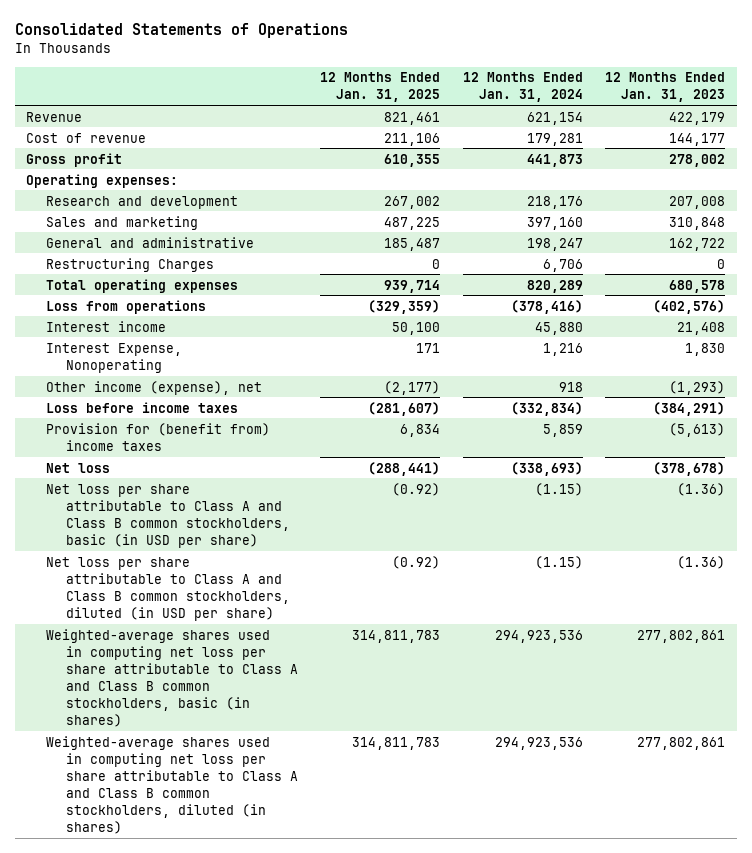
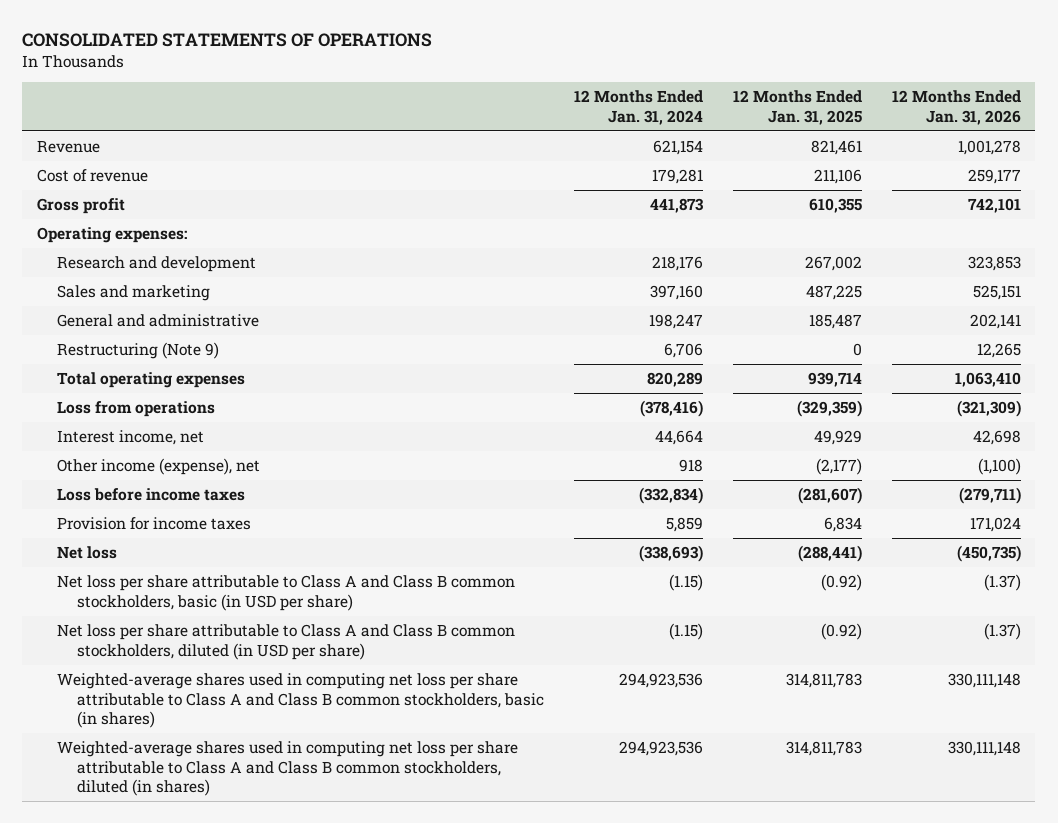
[14,23,348,39] Consolidated Statements of Operations -> [22,32,433,47] CONSOLIDATED STATEMENTS OF OPERATIONS
[605,72,726,103] 12 Months Ended Jan. 31, 2023 -> none
none -> [891,90,1021,125] 12 Months Ended Jan. 31, 2026
[45,257,214,272] Restructuring Charges -> [57,342,220,360] Restructuring (Note 9)
[45,342,182,373] Interest Expense, Nonoperating -> none
[45,320,166,332] Interest income -> [57,430,205,446] Interest income, net
[392,321,441,335] 50,100 -> [813,430,862,446] 49,929
[534,321,583,335] 45,880 -> [655,430,704,446] 44,664
[45,422,270,451] Provision for (benefit from) income taxes -> [57,517,252,531] Provision for income taxes

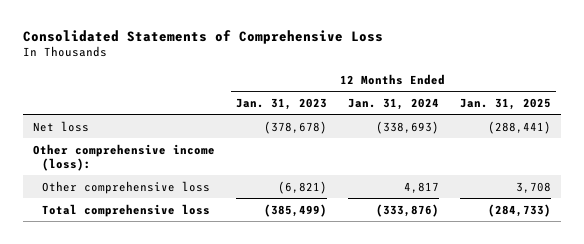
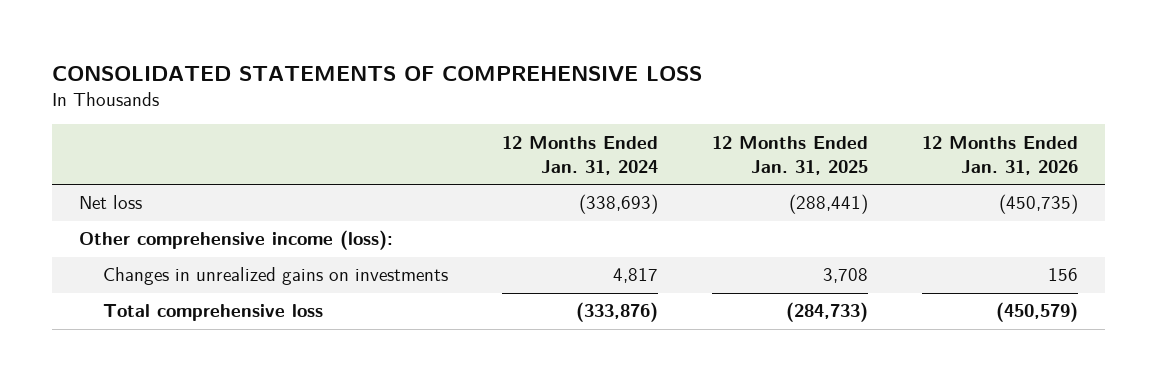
[22,29,383,44] Consolidated Statements of Comprehensive Loss -> [52,65,703,82] CONSOLIDATED STATEMENTS OF COMPREHENSIVE LOSS
[235,97,327,110] Jan. 31, 2023 -> none
none -> [922,135,1079,175] 12 Months Ended Jan. 31, 2026
[42,180,211,194] Other comprehensive loss -> [102,267,448,286] Changes in unrealized gains on investments

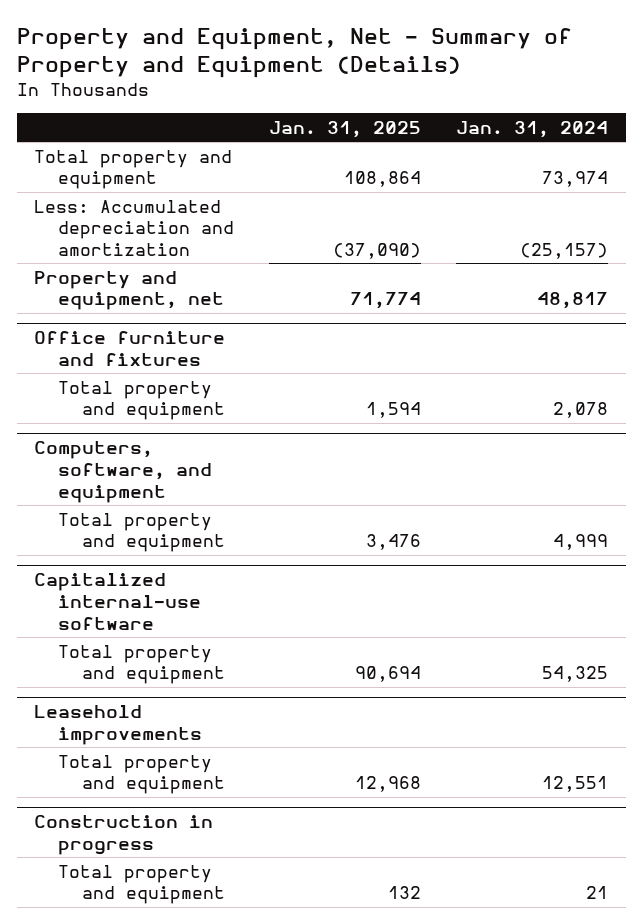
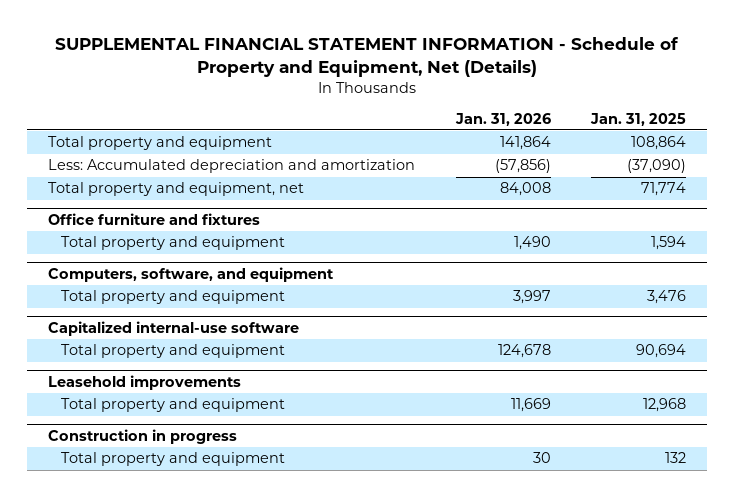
[16,28,572,78] Property and Equipment, Net - Summary of Property and Equipment (Details) -> [55,37,680,77] SUPPLEMENTAL FINANCIAL STATEMENT INFORMATION - Schedule of Property and Equipment, Net (Details)
[456,121,609,139] Jan. 31, 2024 -> none
none -> [454,112,551,126] Jan. 31, 2026
[34,270,225,311] Property and equipment, net -> [47,182,304,197] Total property and equipment, net

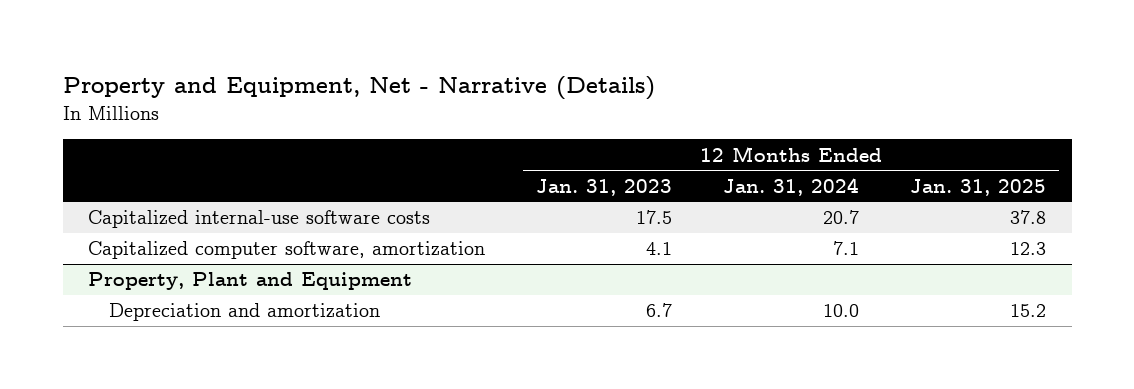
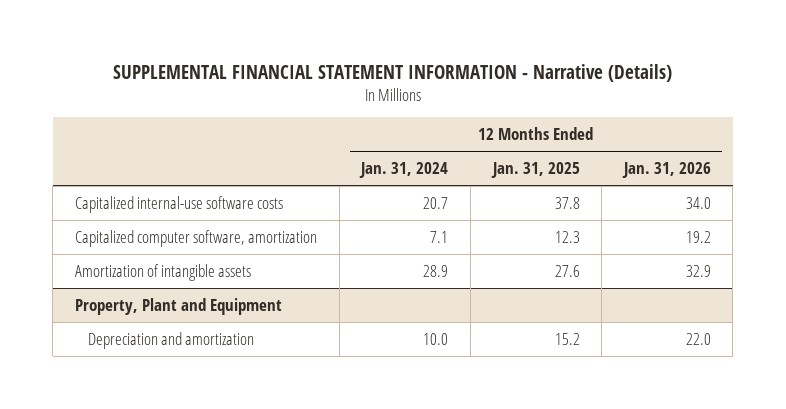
[62,76,655,101] Property and Equipment, Net - Narrative (Details) -> [112,63,672,82] SUPPLEMENTAL FINANCIAL STATEMENT INFORMATION - Narrative (Details)
[536,178,673,196] Jan. 31, 2023 -> none
none -> [621,161,711,178] Jan. 31, 2026
none -> [75,263,252,281] Amortization of intangible assets

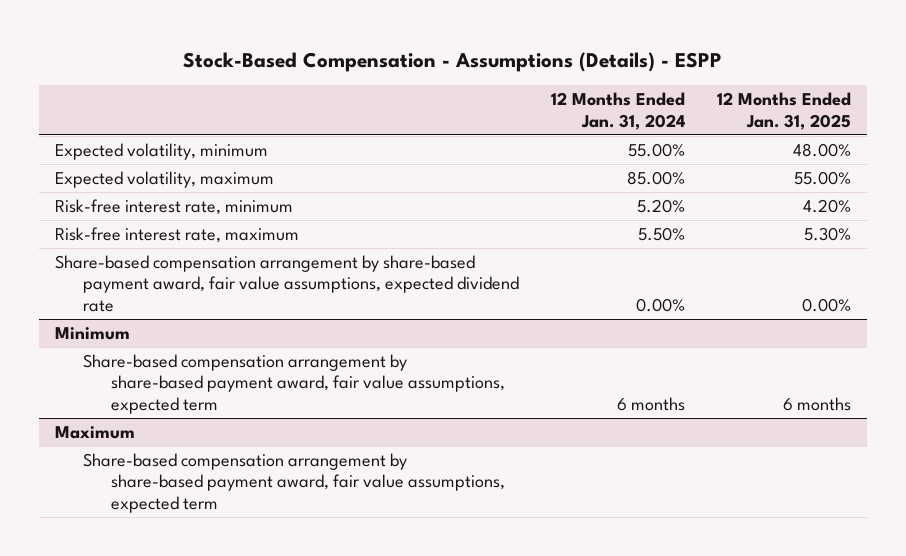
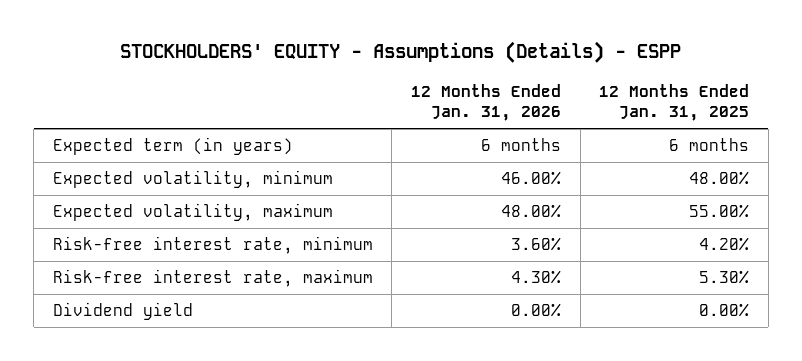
[183,52,723,73] Stock-Based Compensation - Assumptions (Details) - ESPP -> [119,41,681,64] STOCKHOLDERS' EQUITY - Assumptions (Details) - ESPP
[551,92,686,130] 12 Months Ended Jan. 31, 2024 -> none
none -> [410,83,561,122] 12 Months Ended Jan. 31, 2026
none -> [52,137,293,156] Expected term (in years)
[55,326,131,340] Minimum -> none
[83,353,506,414] Share-based compensation arrangement by share-based payment award, fair value assumptions, expected term -> none
[55,425,136,439] Maximum -> none
[83,452,506,513] Share-based compensation arrangement by share-based payment award, fair value assumptions, expected term -> none
[55,254,520,312] Share-based compensation arrangement by share-based payment award, fair value assumptions, expected dividend rate -> [52,302,193,321] Dividend yield

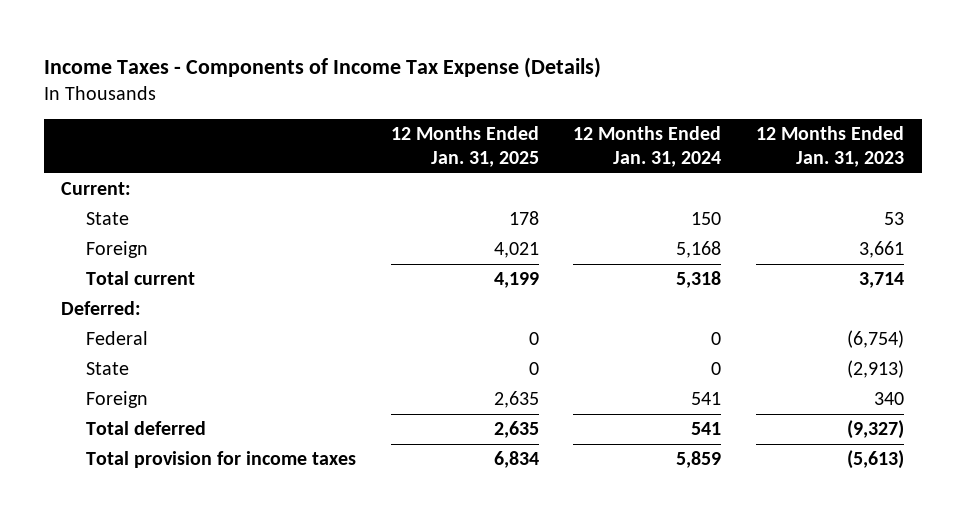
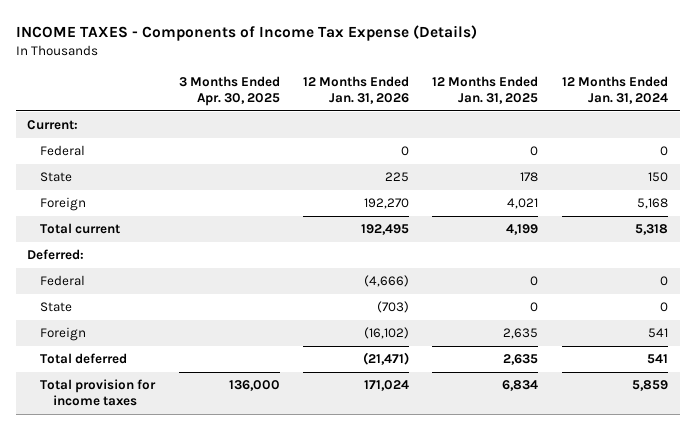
[43,56,601,78] Income Taxes - Components of Income Tax Expense (Details) -> [15,24,477,41] INCOME TAXES - Components of Income Tax Expense (Details)
[756,125,905,168] 12 Months Ended Jan. 31, 2023 -> none
none -> [178,75,280,106] 3 Months Ended Apr. 30, 2025
none -> [303,75,410,104] 12 Months Ended Jan. 31, 2026
none -> [40,145,86,157] Federal

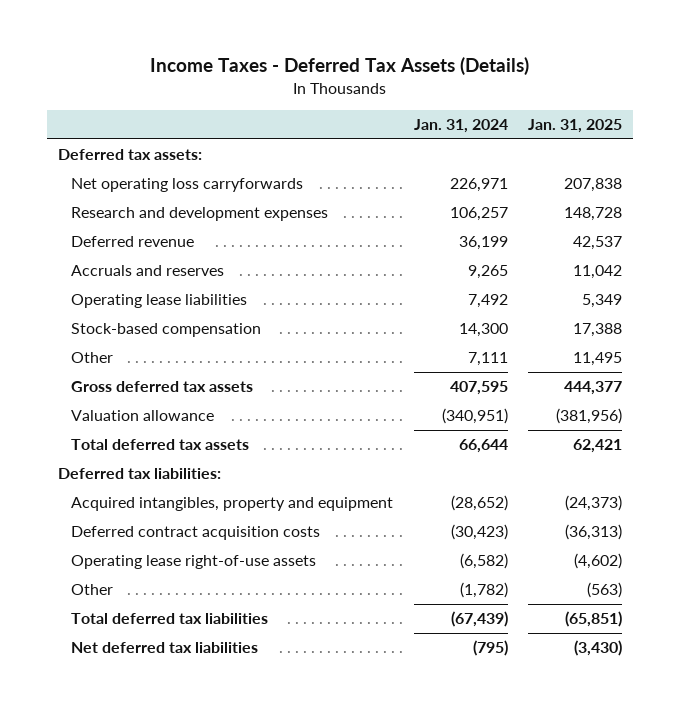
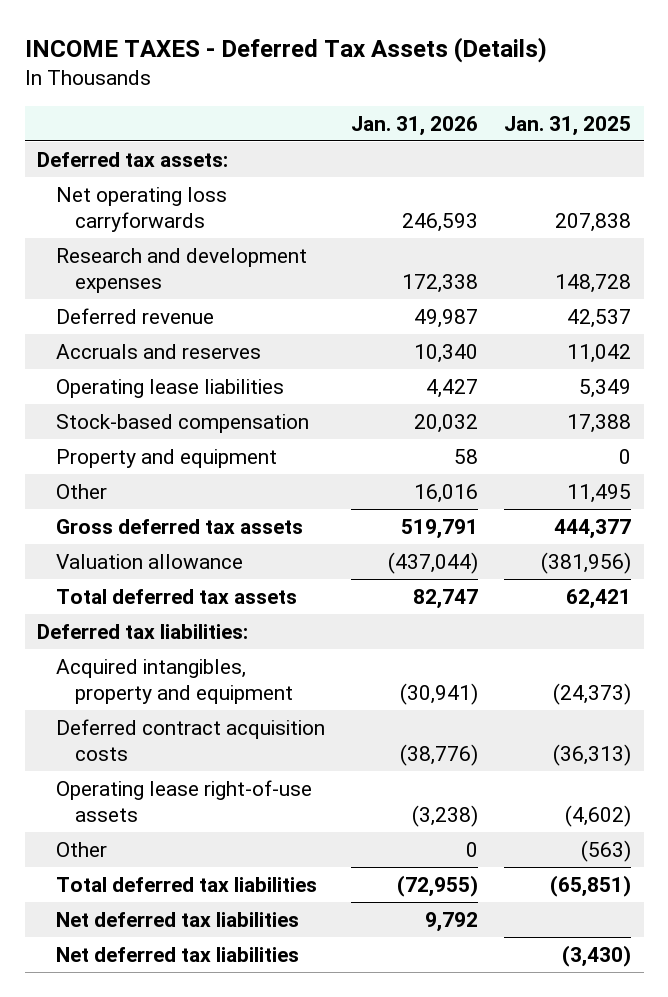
[149,57,529,76] Income Taxes - Deferred Tax Assets (Details) -> [24,36,547,63] INCOME TAXES - Deferred Tax Assets (Details)
[413,119,508,134] Jan. 31, 2024 -> none
none -> [350,115,478,136] Jan. 31, 2026
none -> [56,448,278,468] Property and equipment
none -> [56,911,300,927] Net deferred tax liabilities

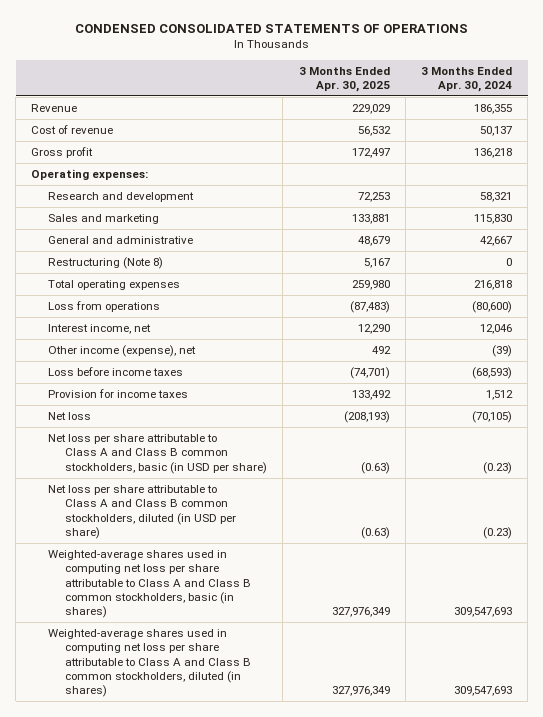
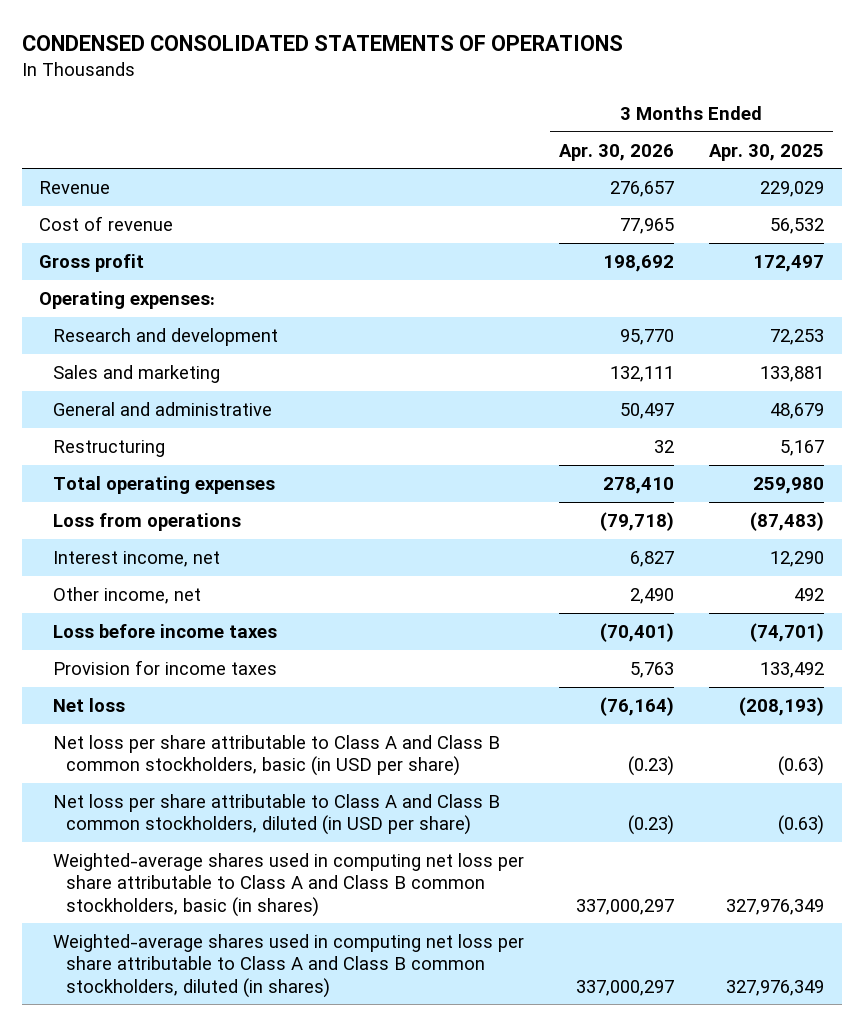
[420,66,512,93] 3 Months Ended Apr. 30, 2024 -> none
none -> [558,143,674,161] Apr. 30, 2026
[48,256,164,269] Restructuring (Note 8) -> [52,440,165,458] Restructuring
[48,344,197,357] Other income (expense), net -> [52,587,201,605] Other income, net

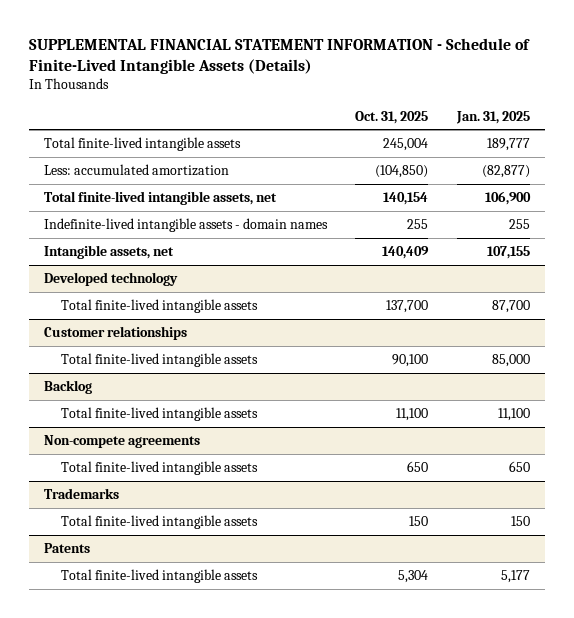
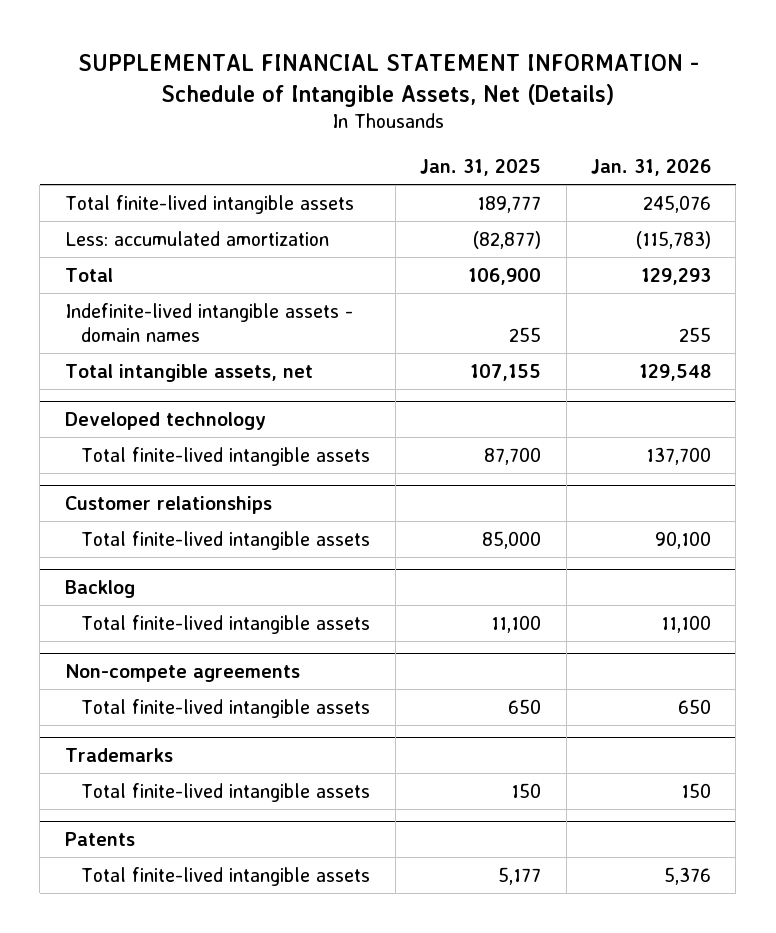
[29,38,531,74] SUPPLEMENTAL FINANCIAL STATEMENT INFORMATION - Schedule of Finite-Lived Intangible Assets (Details) -> [77,53,699,107] SUPPLEMENTAL FINANCIAL STATEMENT INFORMATION - Schedule of Intangible Assets, Net (Details)
[355,110,429,124] Oct. 31, 2025 -> none
none -> [590,158,711,176] Jan. 31, 2026
[43,190,277,205] Total finite-lived intangible assets, net -> [64,267,113,282] Total
[43,244,174,259] Intangible assets, net -> [64,363,313,382] Total intangible assets, net

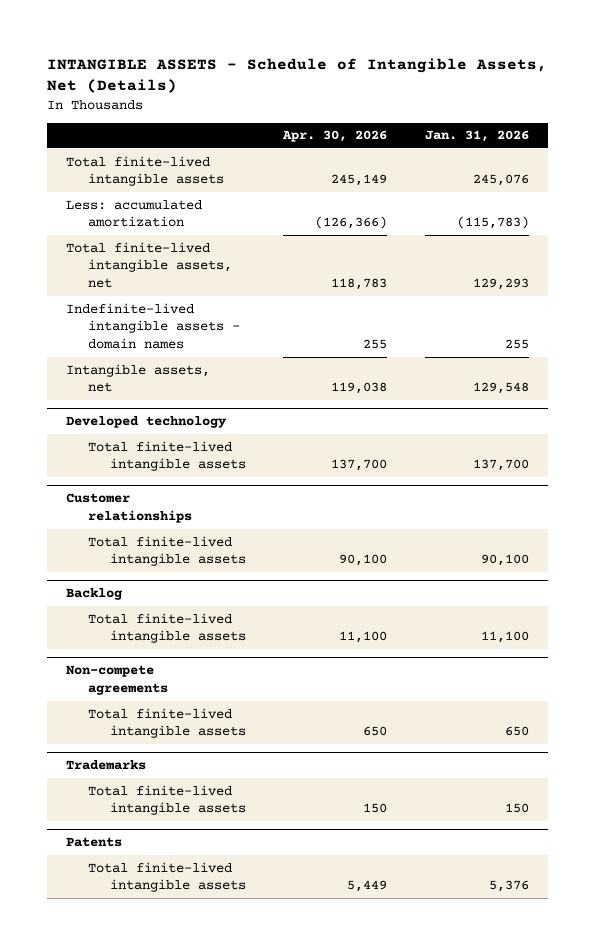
[77,53,699,107] SUPPLEMENTAL FINANCIAL STATEMENT INFORMATION - Schedule of Intangible Assets, Net (Details) -> [47,57,548,94] INTANGIBLE ASSETS - Schedule of Intangible Assets, Net (Details)
[420,158,542,176] Jan. 31, 2025 -> none
none -> [282,130,388,143] Apr. 30, 2026
[64,267,113,282] Total -> [65,241,232,289] Total finite-lived intangible assets, net
[64,363,313,382] Total intangible assets, net -> [65,363,210,393] Intangible assets, net

